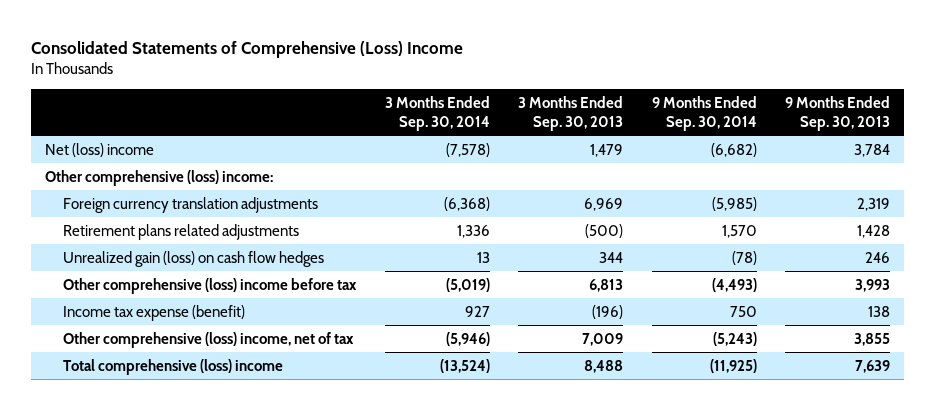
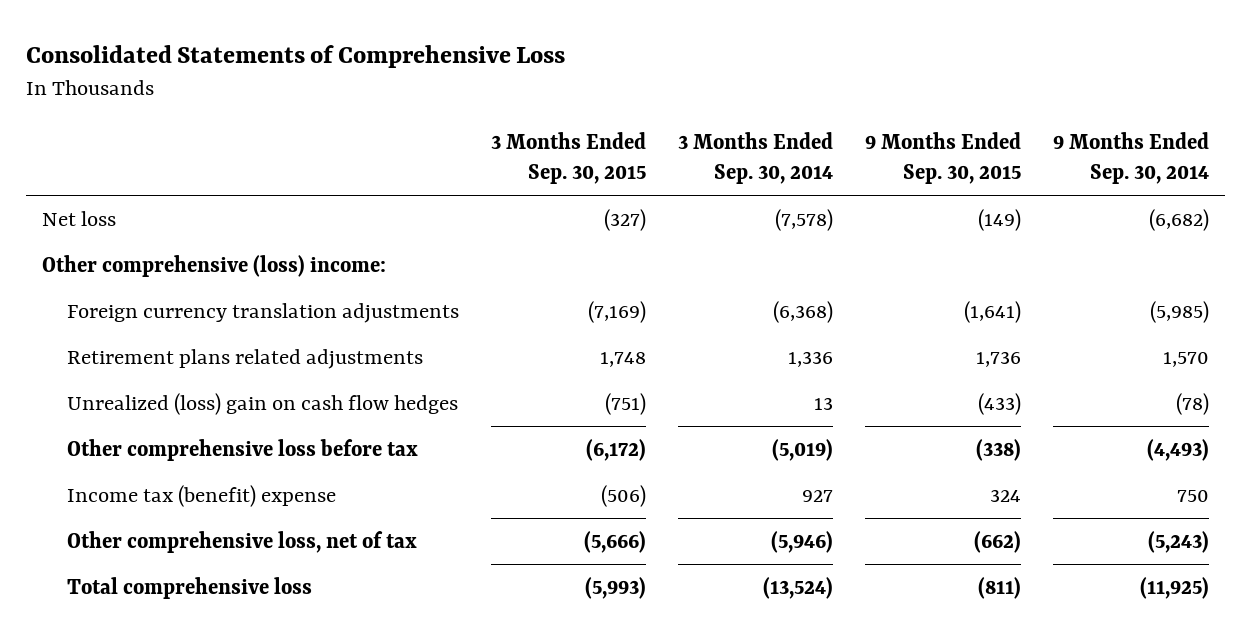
[30,40,463,58] Consolidated Statements of Comprehensive (Loss) Income -> [26,45,566,69] Consolidated Statements of Comprehensive Loss
[518,95,624,131] 3 Months Ended Sep. 30, 2013 -> none
[785,95,891,131] 9 Months Ended Sep. 30, 2013 -> none
none -> [490,131,646,185] 3 Months Ended Sep. 30, 2015
none -> [865,131,1022,185] 9 Months Ended Sep. 30, 2015
[45,142,155,157] Net (loss) income -> [42,210,117,226] Net loss
[63,250,325,267] Unrealized gain (loss) on cash flow hedges -> [66,392,458,415] Unrealized (loss) gain on cash flow hedges
[63,277,358,294] Other comprehensive (loss) income before tax -> [66,438,418,461] Other comprehensive loss before tax
[63,304,246,321] Income tax expense (benefit) -> [66,484,336,507] Income tax (benefit) expense
[63,331,355,348] Other comprehensive (loss) income, net of tax -> [66,530,417,553] Other comprehensive loss, net of tax
[63,358,284,375] Total comprehensive (loss) income -> [66,576,312,599] Total comprehensive loss

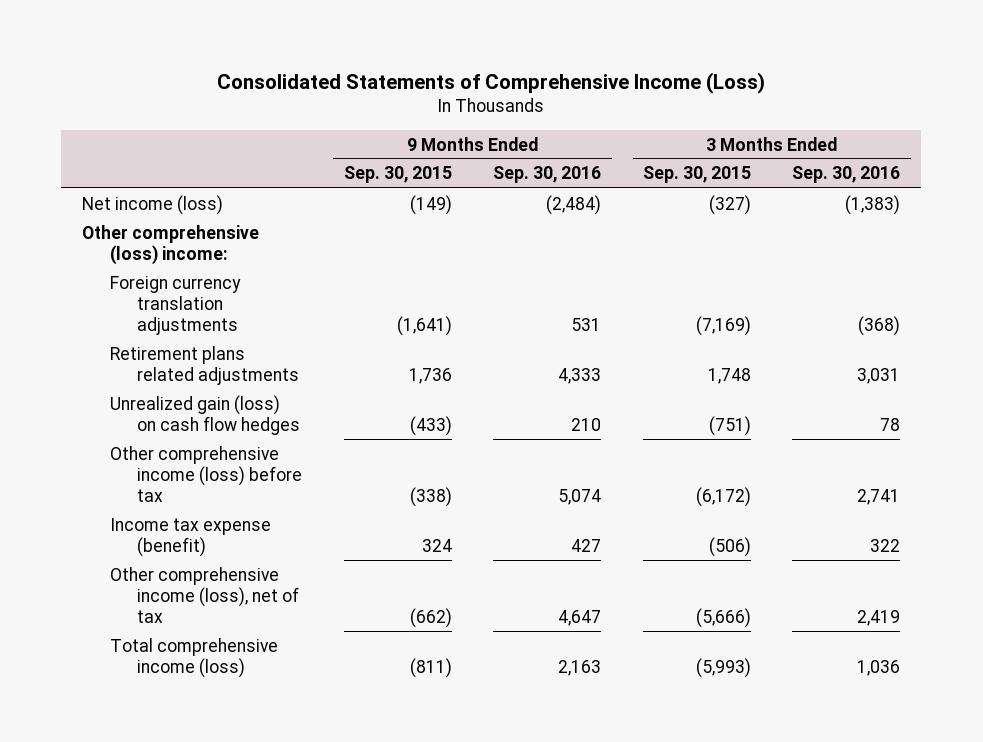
[26,45,566,69] Consolidated Statements of Comprehensive Loss -> [217,71,766,94] Consolidated Statements of Comprehensive Income (Loss)
[677,131,833,185] 3 Months Ended Sep. 30, 2014 -> none
[1053,131,1210,185] 9 Months Ended Sep. 30, 2014 -> none
none -> [493,166,602,184] Sep. 30, 2016
none -> [792,166,901,184] Sep. 30, 2016
[42,210,117,226] Net loss -> [82,194,224,215] Net income (loss)
[66,392,458,415] Unrealized (loss) gain on cash flow hedges -> [109,394,301,435] Unrealized gain (loss) on cash flow hedges
[66,438,418,461] Other comprehensive loss before tax -> [109,445,303,502] Other comprehensive income (loss) before tax
[66,484,336,507] Income tax (benefit) expense -> [109,517,271,557] Income tax expense (benefit)
[66,530,417,553] Other comprehensive loss, net of tax -> [109,566,300,623] Other comprehensive income (loss), net of tax
[66,576,312,599] Total comprehensive loss -> [109,637,278,678] Total comprehensive income (loss)

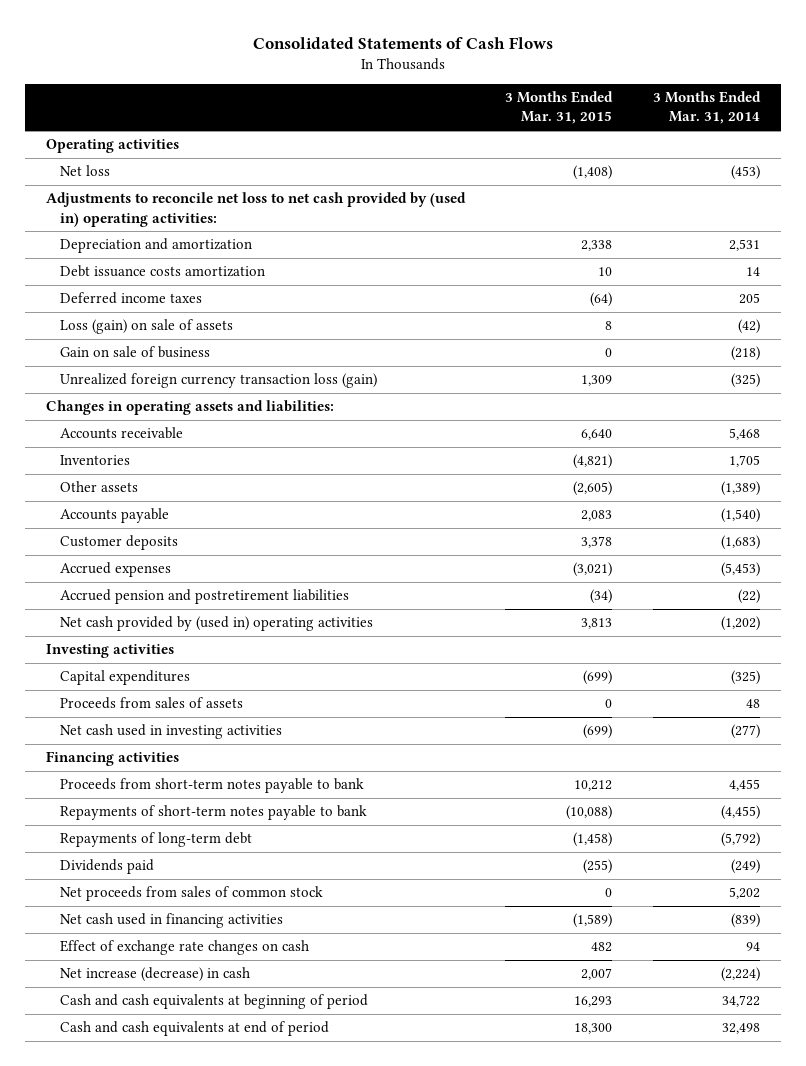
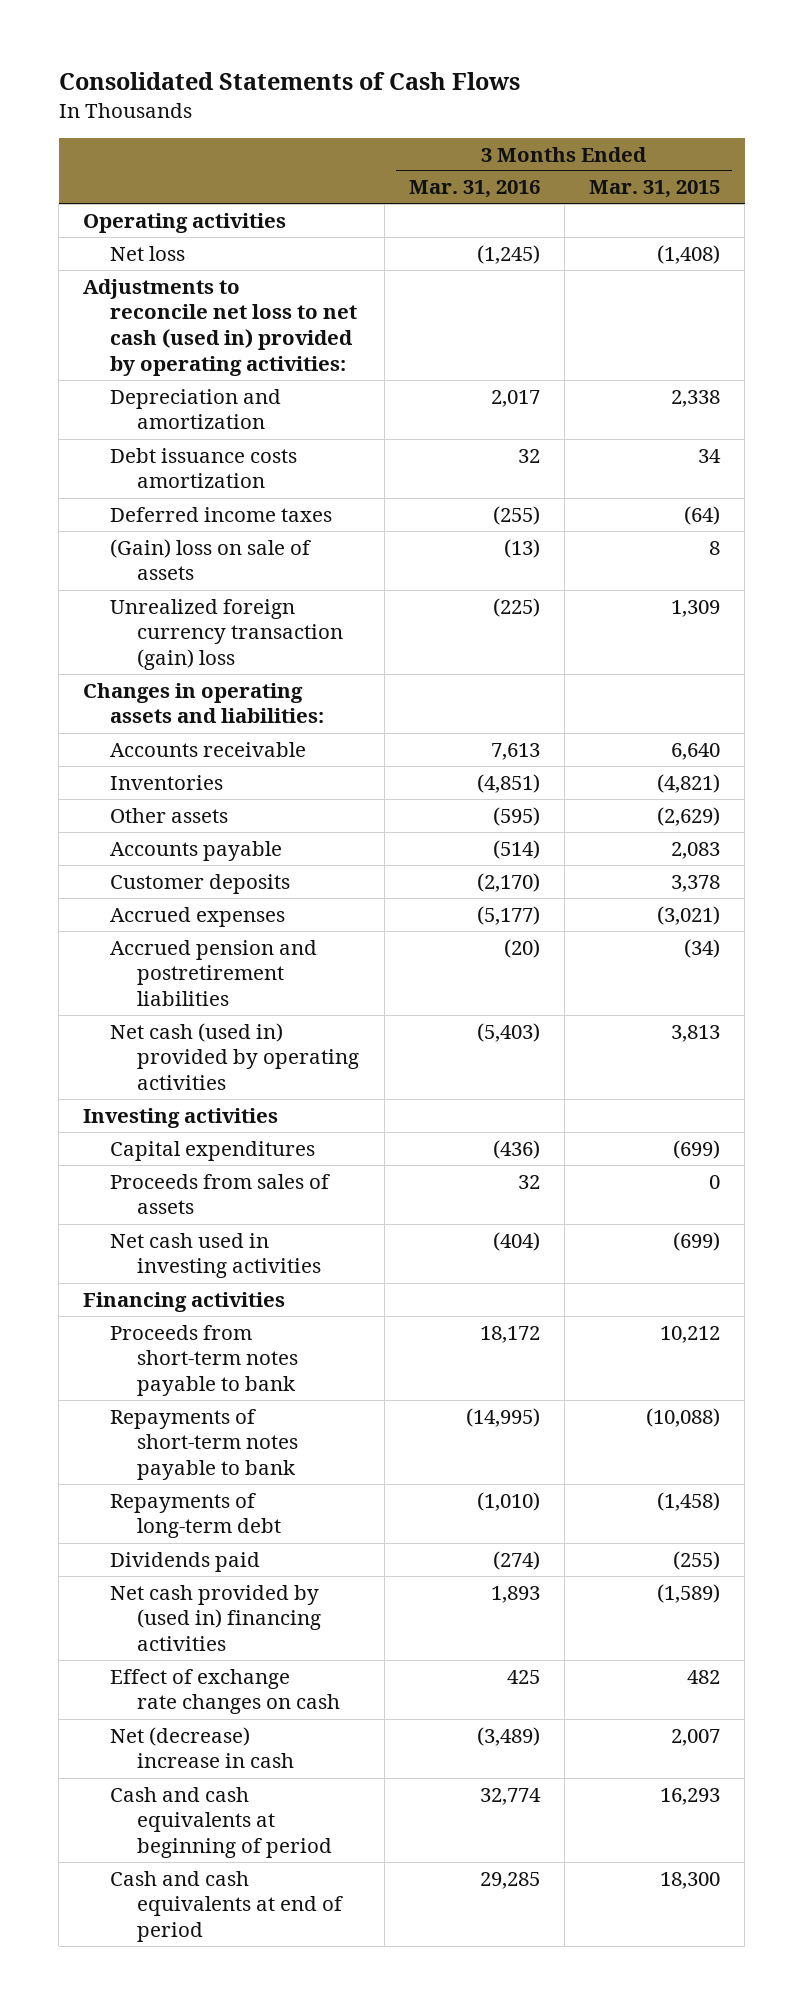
[653,91,762,125] 3 Months Ended Mar. 31, 2014 -> none
none -> [408,180,540,199] Mar. 31, 2016
[45,192,466,227] Adjustments to reconcile net loss to net cash provided by (used in) operating activities: -> [83,278,358,377] Adjustments to reconcile net loss to net cash (used in) provided by operating activities:
[598,267,613,277] 10 -> [697,448,721,463] 34
[60,346,211,359] Gain on sale of business -> none
[60,319,234,335] Loss (gain) on sale of assets -> [110,538,312,581] (Gain) loss on sale of assets
[60,373,378,389] Unrealized foreign currency transaction loss (gain) -> [110,598,344,671] Unrealized foreign currency transaction (gain) loss
[573,481,613,497] (2,605) -> [656,806,720,826] (2,629)
[60,616,374,632] Net cash provided by (used in) operating activities -> [110,1022,360,1091] Net cash (used in) provided by operating activities
[60,886,324,902] Net proceeds from sales of common stock -> none
[60,913,284,929] Net cash used in financing activities -> [110,1584,322,1652] Net cash provided by (used in) financing activities
[60,967,251,983] Net increase (decrease) in cash -> [110,1726,295,1769] Net (decrease) increase in cash

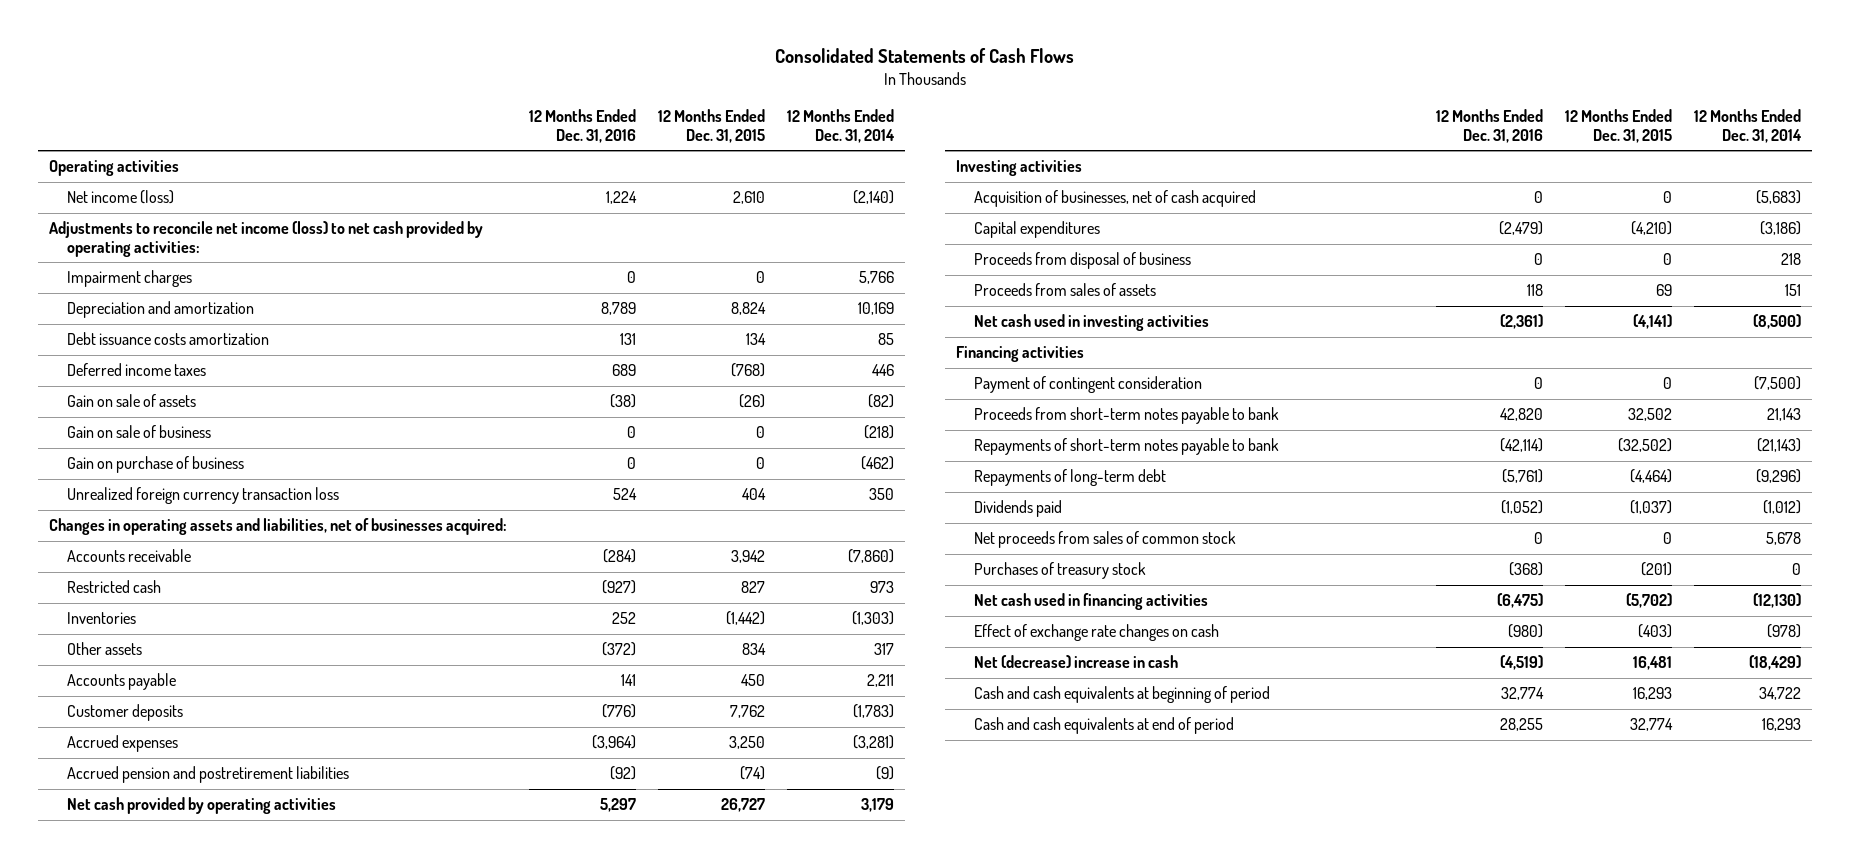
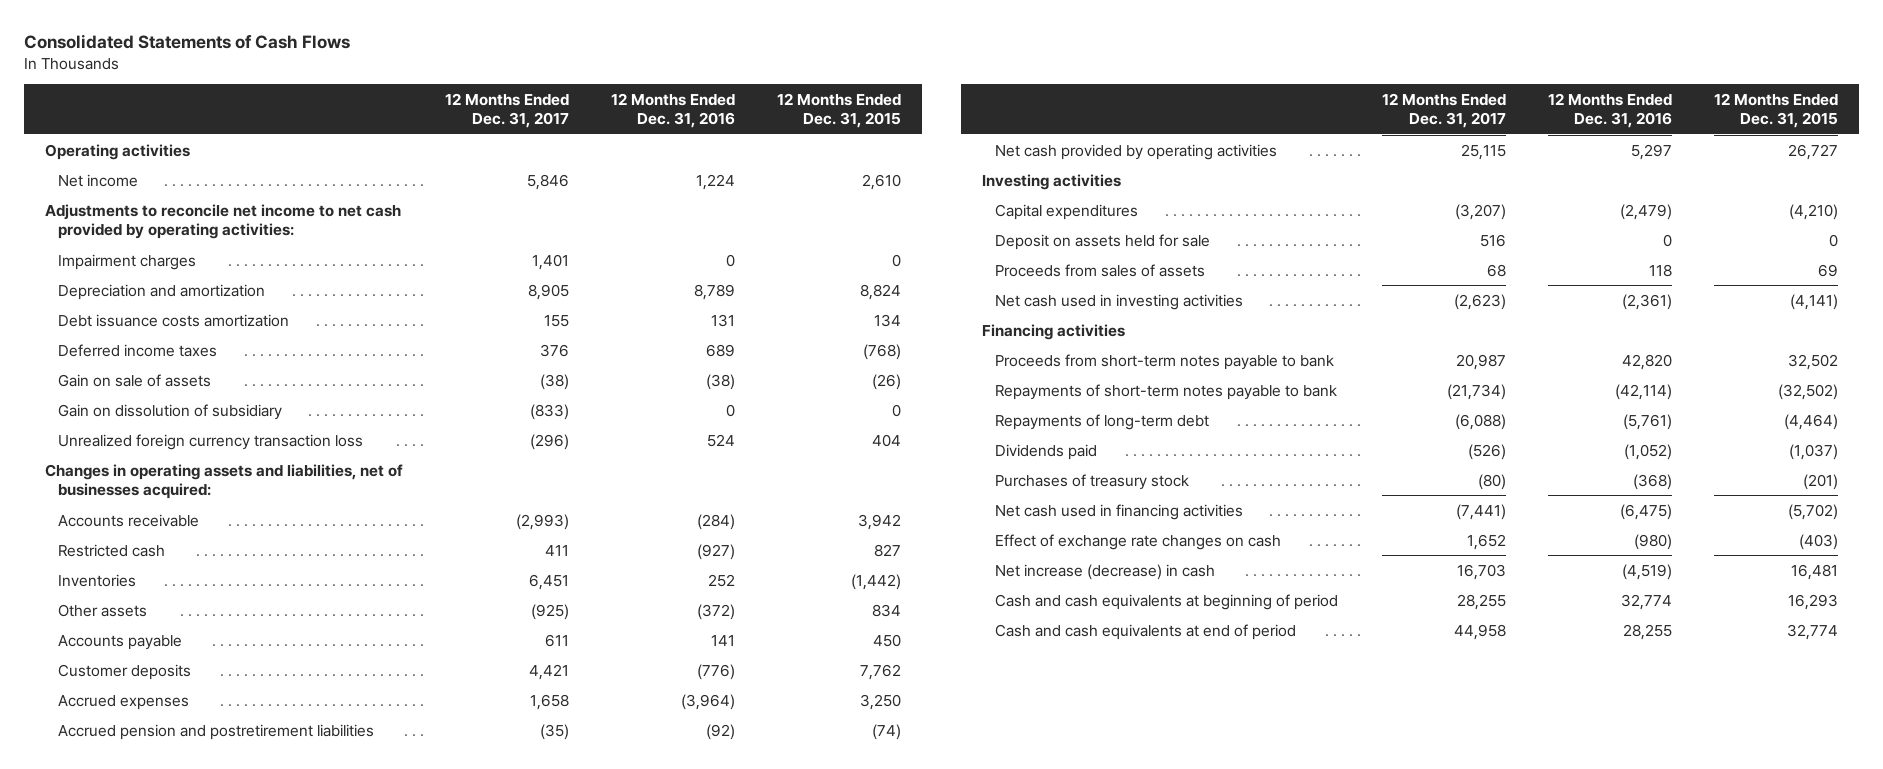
[787,108,896,143] 12 Months Ended Dec. 31, 2014 -> none
none -> [444,92,569,129] 12 Months Ended Dec. 31, 2017
[67,190,175,205] Net income (loss) -> [58,173,139,187] Net income
[49,221,484,257] Adjustments to reconcile net income (loss) to net cash provided by operating activities: -> [44,203,401,240] Adjustments to reconcile net income to net cash provided by operating activities:
[67,456,245,474] Gain on purchase of business -> none
[67,425,212,439] Gain on sale of business -> [58,403,283,420] Gain on dissolution of subsidiary
[974,190,1257,208] Acquisition of businesses, net of cash acquired -> none
[974,252,1192,270] Proceeds from disposal of business -> [995,233,1211,250] Deposit on assets held for sale
[974,376,1203,394] Payment of contingent consideration -> none
[974,531,1237,549] Net proceeds from sales of common stock -> none
[974,655,1179,669] Net (decrease) increase in cash -> [995,563,1216,580] Net increase (decrease) in cash

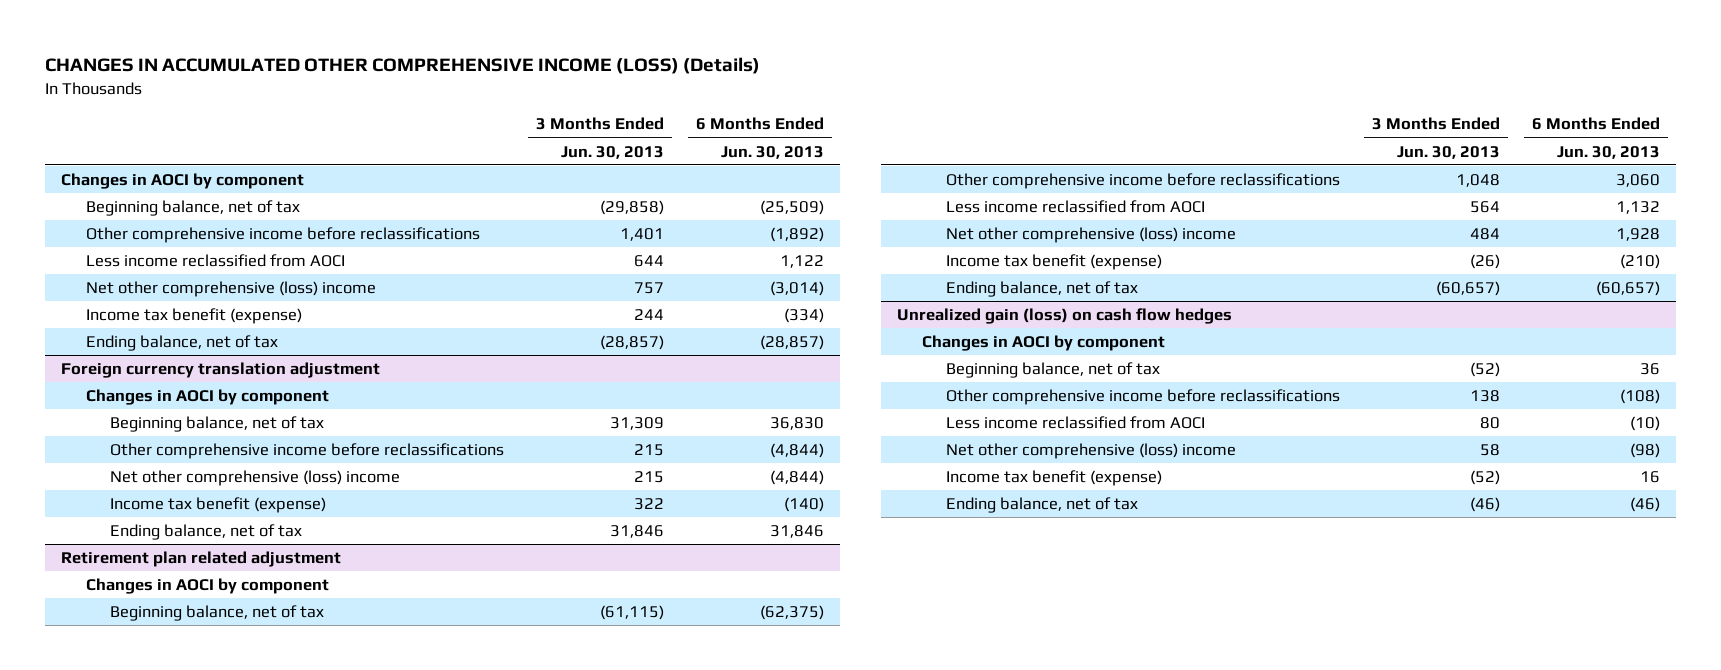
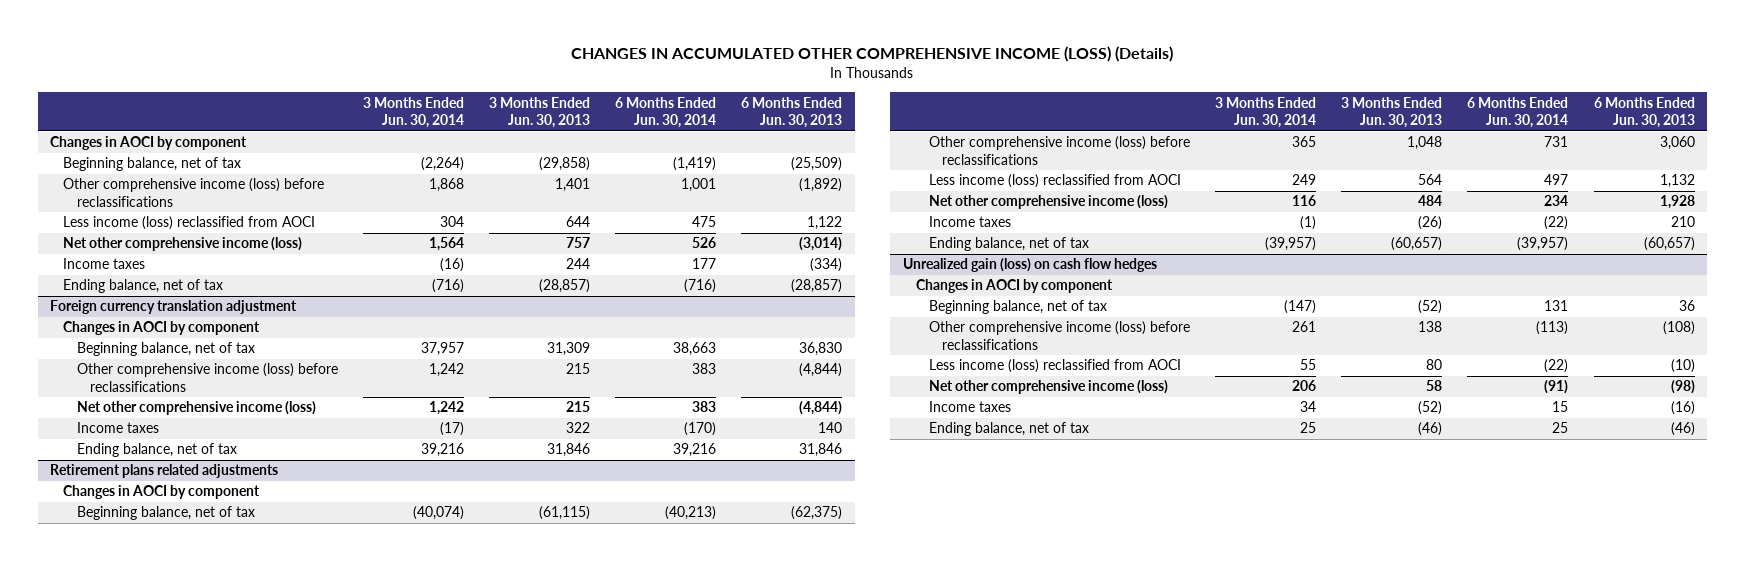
none -> [362,96,464,129] 3 Months Ended Jun. 30, 2014
none -> [615,96,717,129] 6 Months Ended Jun. 30, 2014
[85,227,480,244] Other comprehensive income before reclassifications -> [63,178,325,207] Other comprehensive income (loss) before reclassifications
[85,254,345,268] Less income reclassified from AOCI -> [63,216,316,231] Less income (loss) reclassified from AOCI
[85,281,376,298] Net other comprehensive (loss) income -> [63,237,303,252] Net other comprehensive income (loss)
[85,308,302,325] Income tax benefit (expense) -> [63,258,146,270] Income taxes
[110,443,505,460] Other comprehensive income before reclassifications -> [76,363,338,392] Other comprehensive income (loss) before reclassifications
[110,470,401,487] Net other comprehensive (loss) income -> [76,401,316,416] Net other comprehensive income (loss)
[110,497,327,514] Income tax benefit (expense) -> [76,422,159,434] Income taxes
[783,497,824,513] (140) -> [818,422,843,434] 140
[61,551,342,568] Retirement plan related adjustment -> [50,464,279,479] Retirement plans related adjustments
[946,173,1341,190] Other comprehensive income before reclassifications -> [929,136,1191,165] Other comprehensive income (loss) before reclassifications
[946,200,1206,214] Less income reclassified from AOCI -> [929,174,1182,189] Less income (loss) reclassified from AOCI
[946,227,1237,244] Net other comprehensive (loss) income -> [929,195,1169,210] Net other comprehensive income (loss)
[946,254,1163,271] Income tax benefit (expense) -> [929,216,1012,228] Income taxes
[1620,254,1661,270] (210) -> [1670,216,1695,228] 210
[946,389,1341,406] Other comprehensive income before reclassifications -> [929,321,1191,350] Other comprehensive income (loss) before reclassifications
[946,416,1206,430] Less income reclassified from AOCI -> [929,359,1182,374] Less income (loss) reclassified from AOCI
[946,443,1237,460] Net other comprehensive (loss) income -> [929,380,1169,395] Net other comprehensive income (loss)
[946,470,1163,487] Income tax benefit (expense) -> [929,401,1012,413] Income taxes
[1640,471,1661,484] 16 -> [1670,401,1695,416] (16)

